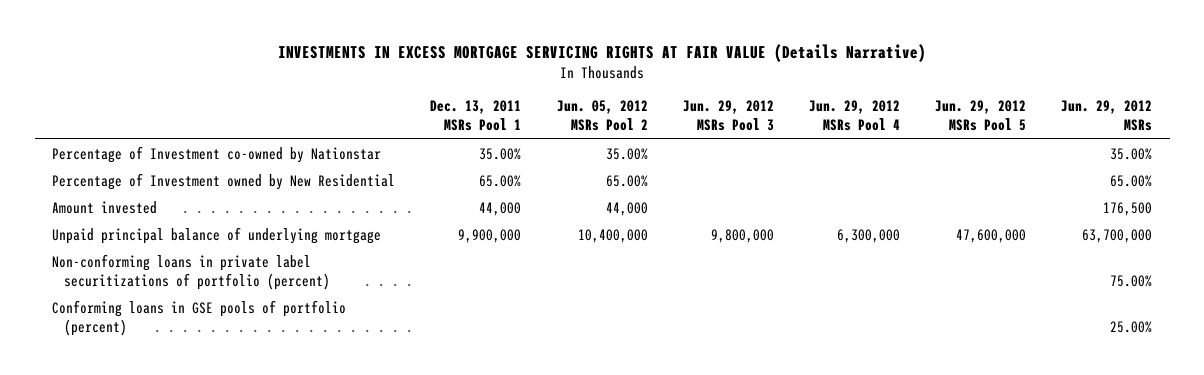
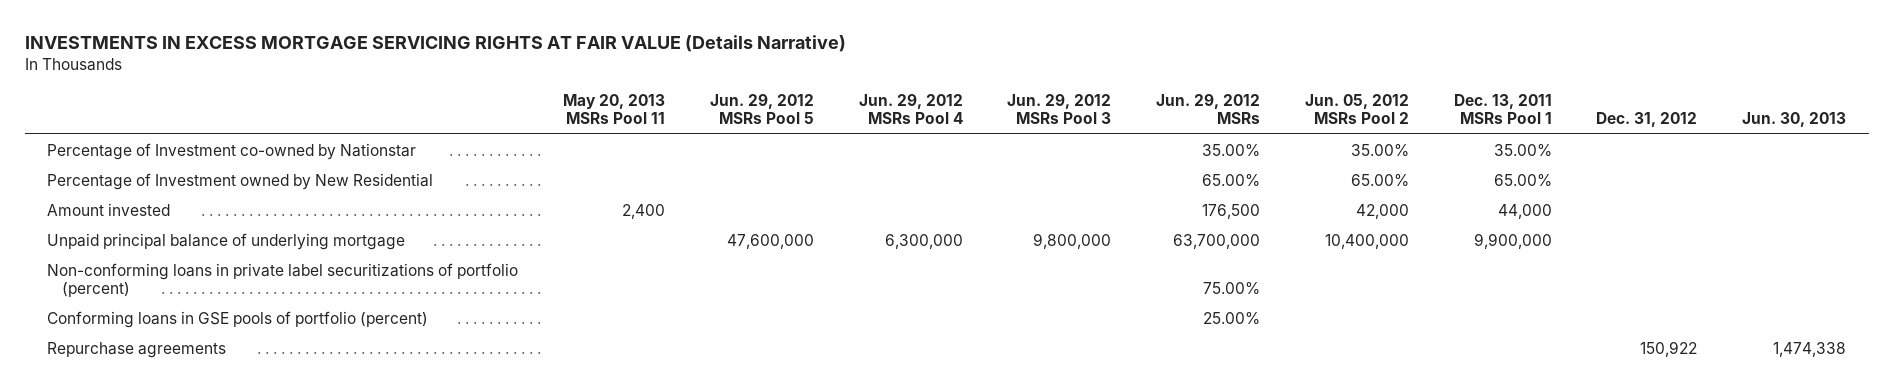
none -> [562,94,665,125] May 20, 2013 MSRs Pool 11
none -> [1596,112,1698,128] Dec. 31, 2012
none -> [1742,112,1847,128] Jun. 30, 2013
[605,201,648,216] 44,000 -> [1355,203,1409,219] 42,000
none -> [47,341,227,358] Repurchase agreements

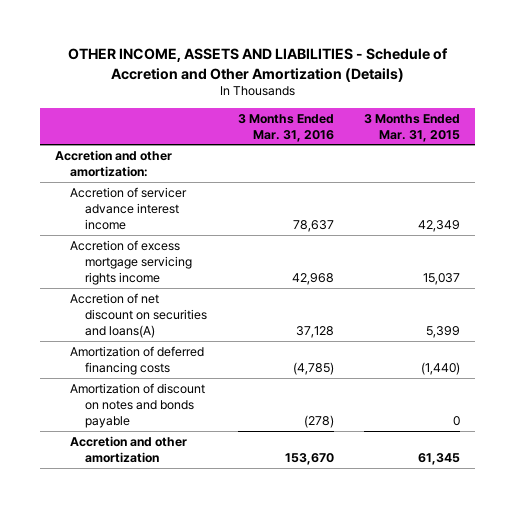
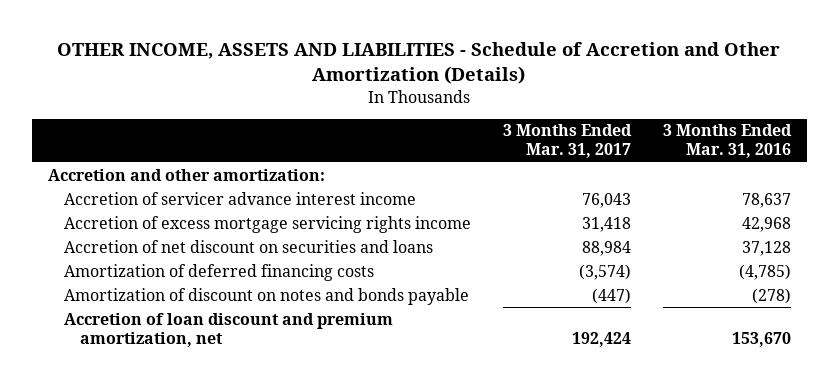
[364,113,461,142] 3 Months Ended Mar. 31, 2015 -> none
none -> [502,124,632,159] 3 Months Ended Mar. 31, 2017
[70,292,208,338] Accretion of net discount on securities and loans(A) -> [63,239,433,253] Accretion of net discount on securities and loans
[70,435,188,463] Accretion and other amortization -> [63,312,393,347] Accretion of loan discount and premium amortization, net

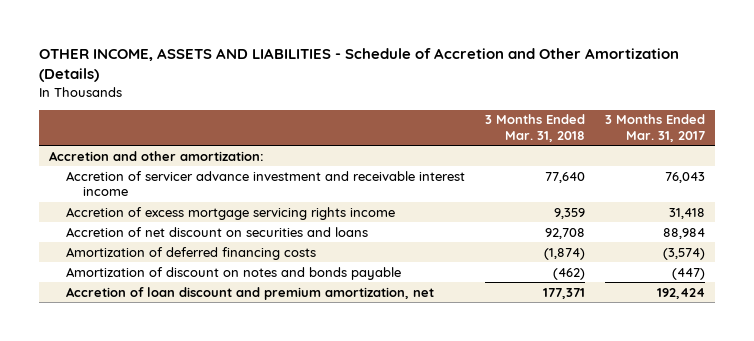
[662,124,792,159] 3 Months Ended Mar. 31, 2016 -> none
none -> [485,114,586,142] 3 Months Ended Mar. 31, 2018
[63,191,416,205] Accretion of servicer advance interest income -> [66,170,466,197] Accretion of servicer advance investment and receivable interest income

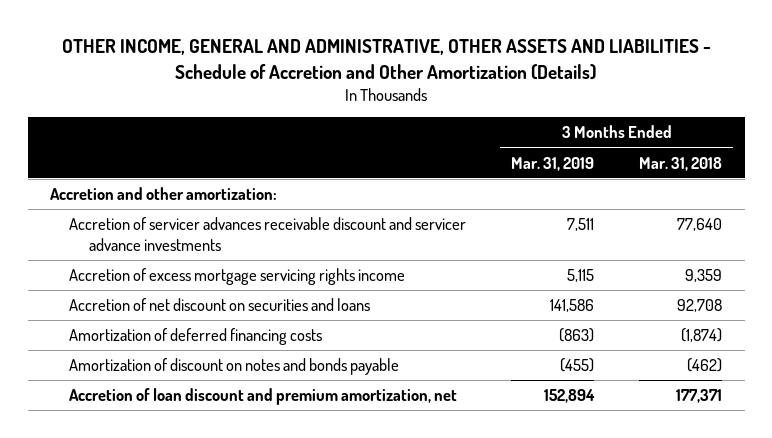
[39,48,680,83] OTHER INCOME, ASSETS AND LIABILITIES - Schedule of Accretion and Other Amortization (Details) -> [62,39,712,80] OTHER INCOME, GENERAL AND ADMINISTRATIVE, OTHER ASSETS AND LIABILITIES - Schedule of Accretion and Other Amortization (Details)
[604,114,705,142] 3 Months Ended Mar. 31, 2017 -> none
none -> [511,156,595,171] Mar. 31, 2019
[66,170,466,197] Accretion of servicer advance investment and receivable interest income -> [69,217,467,252] Accretion of servicer advances receivable discount and servicer advance investments

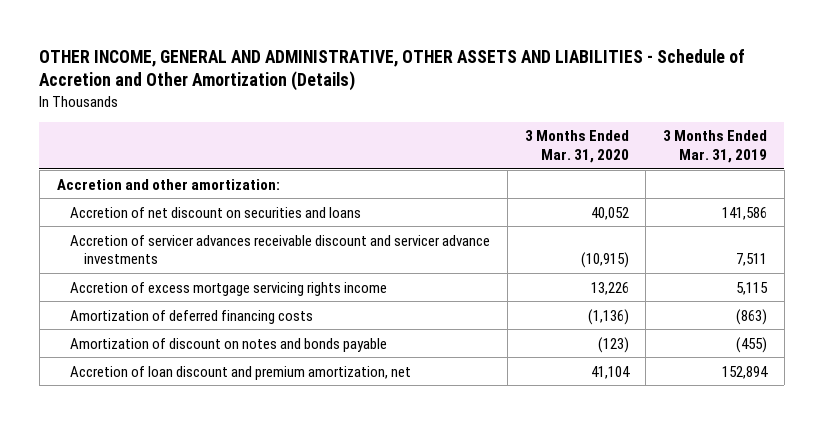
[639,156,723,171] Mar. 31, 2018 -> none
none -> [524,130,629,164] 3 Months Ended Mar. 31, 2020
[69,298,371,312] Accretion of net discount on securities and loans -> [70,206,362,218] Accretion of net discount on securities and loans

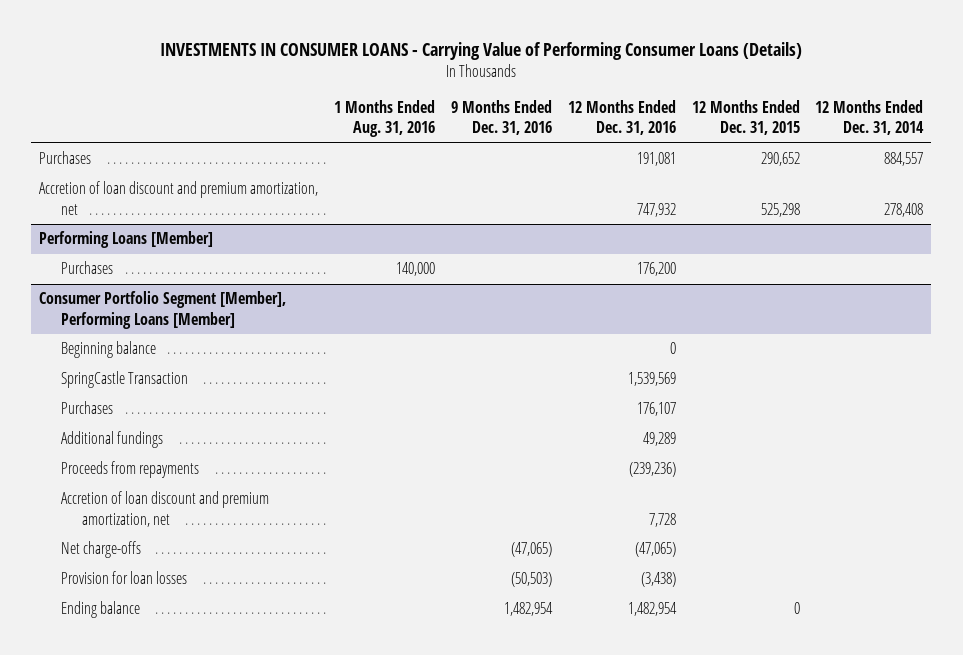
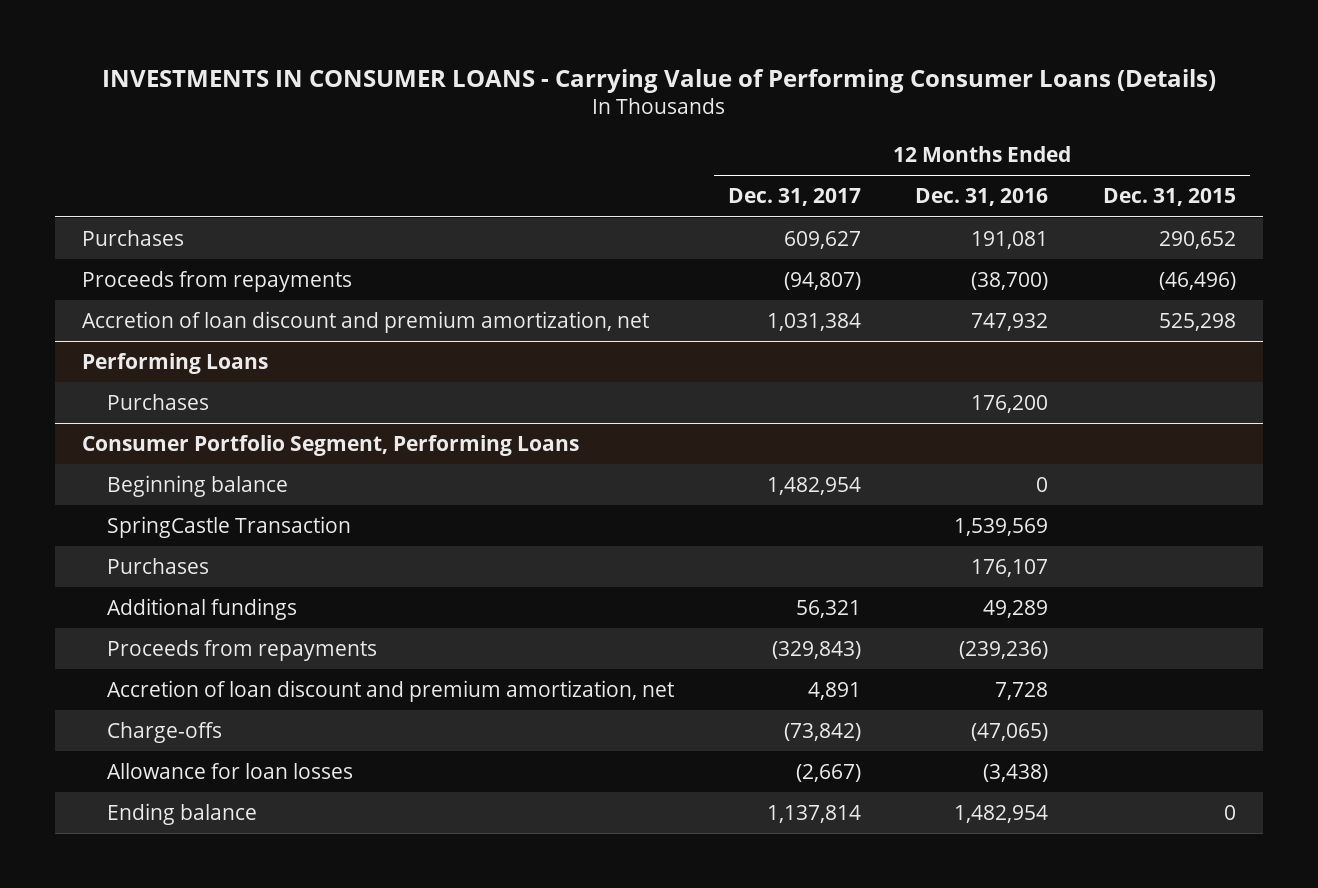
[334,100,436,138] 1 Months Ended Aug. 31, 2016 -> none
[450,100,552,136] 9 Months Ended Dec. 31, 2016 -> none
[815,100,925,136] 12 Months Ended Dec. 31, 2014 -> none
none -> [727,188,861,207] Dec. 31, 2017
none -> [82,270,353,292] Proceeds from repayments
[39,231,214,249] Performing Loans [Member] -> [82,352,269,374] Performing Loans
[39,291,287,329] Consumer Portfolio Segment [Member], Performing Loans [Member] -> [82,434,580,456] Consumer Portfolio Segment, Performing Loans
[60,541,141,559] Net charge-offs -> [106,721,222,743] Charge-offs
[60,571,187,585] Provision for loan losses -> [106,762,353,779] Allowance for loan losses

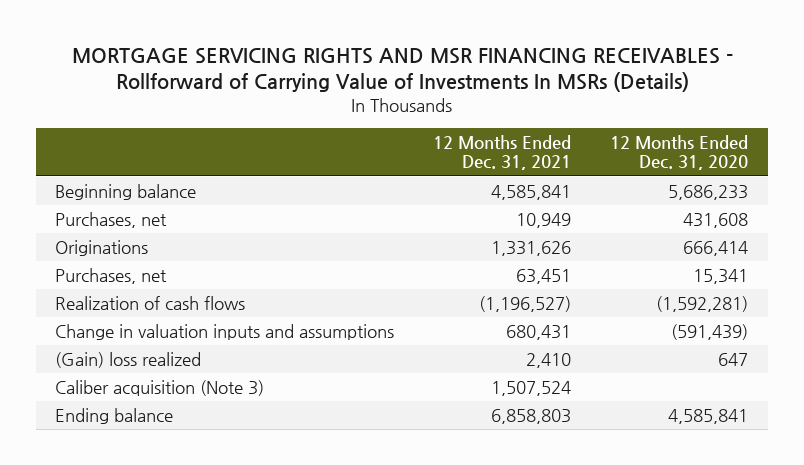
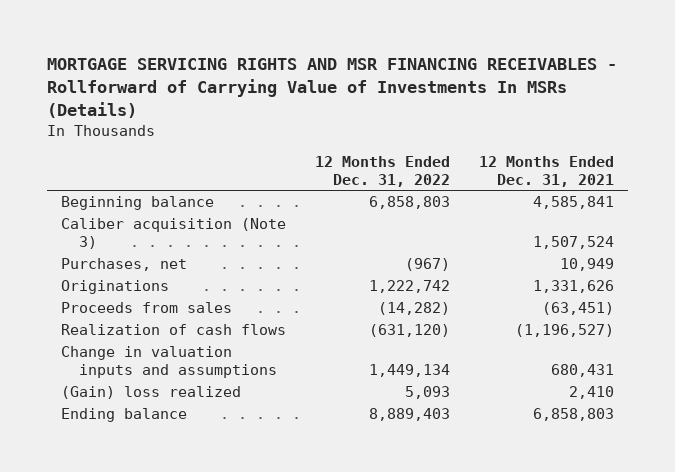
[610,134,749,171] 12 Months Ended Dec. 31, 2020 -> none
none -> [315,155,451,187] 12 Months Ended Dec. 31, 2022
[55,380,265,397] Caliber acquisition (Note 3) -> [61,218,287,250] Caliber acquisition (Note 3)
[55,268,168,285] Purchases, net -> none
none -> [61,302,233,314] Proceeds from sales

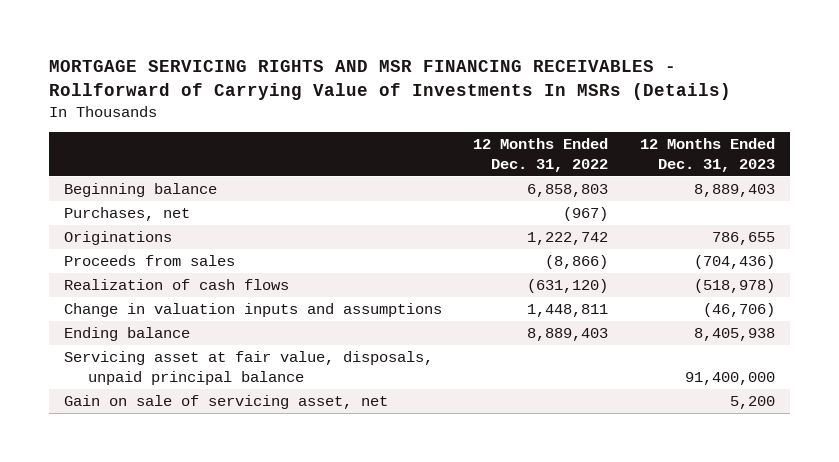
[478,155,614,187] 12 Months Ended Dec. 31, 2021 -> none
none -> [639,138,775,172] 12 Months Ended Dec. 31, 2023
[61,218,287,250] Caliber acquisition (Note 3) -> none
[378,302,451,316] (14,282) -> [545,255,609,270] (8,866)
[61,386,242,400] (Gain) loss realized -> none
[369,364,451,378] 1,449,134 -> [527,304,609,318] 1,448,811
none -> [64,351,434,385] Servicing asset at fair value, disposals, unpaid principal balance
none -> [64,395,389,410] Gain on sale of servicing asset, net

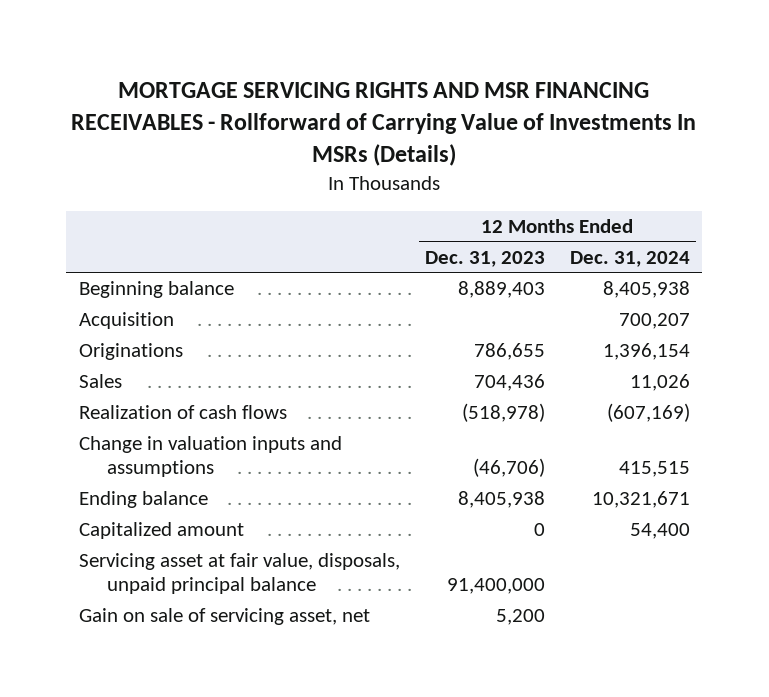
[473,138,609,172] 12 Months Ended Dec. 31, 2022 -> none
none -> [569,250,690,267] Dec. 31, 2024
[64,207,191,222] Purchases, net -> none
none -> [78,312,174,330] Acquisition
[64,255,236,267] Proceeds from sales -> [78,374,122,389] Sales
[693,255,775,270] (704,436) -> [473,374,545,392] 704,436
none -> [78,522,244,540] Capitalized amount

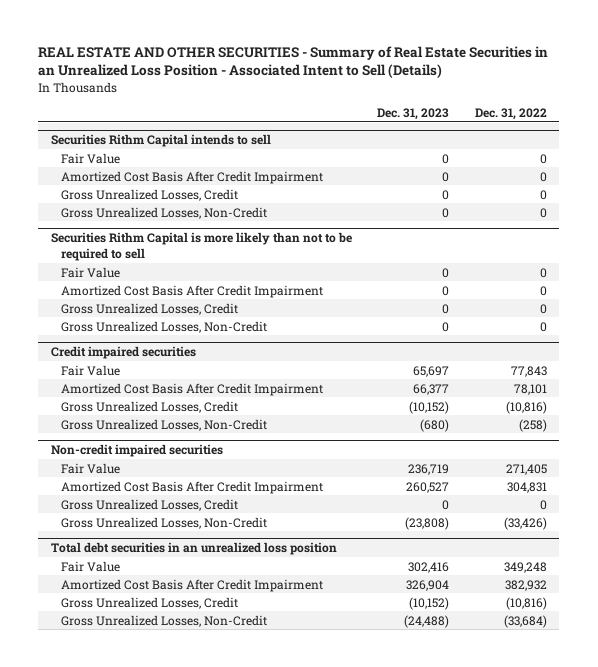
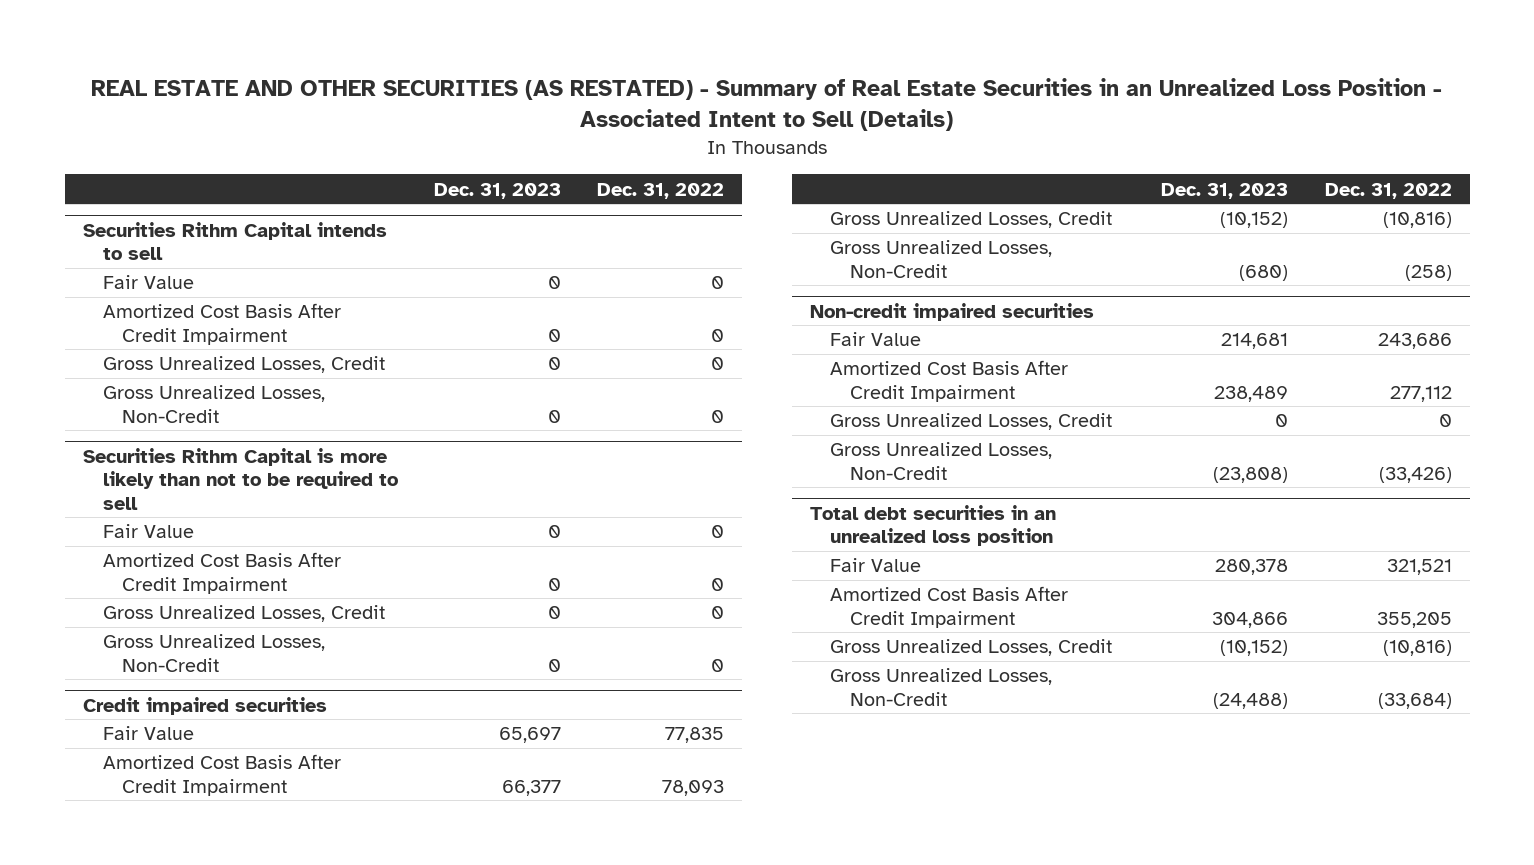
[38,45,549,79] REAL ESTATE AND OTHER SECURITIES - Summary of Real Estate Securities in an Unrealized Loss Position - Associated Intent to Sell (Details) -> [91,77,1443,132] REAL ESTATE AND OTHER SECURITIES (AS RESTATED) - Summary of Real Estate Securities in an Unrealized Loss Position - Associated Intent to Sell (Details)
[510,365,547,377] 77,843 -> [664,727,724,744] 77,835
[513,383,547,395] 78,101 -> [661,779,724,796] 78,093
[408,463,450,475] 236,719 -> [1221,333,1289,350] 214,681
[505,463,547,475] 271,405 -> [1377,333,1452,350] 243,686
[406,481,450,493] 260,527 -> [1214,385,1289,402] 238,489
[506,481,547,493] 304,831 -> [1389,385,1452,402] 277,112
[408,561,450,573] 302,416 -> [1215,559,1289,576] 280,378
[503,561,547,573] 349,248 -> [1386,559,1452,576] 321,521
[406,579,450,591] 326,904 -> [1212,611,1289,628] 304,866
[504,579,547,591] 382,932 -> [1376,611,1452,628] 355,205

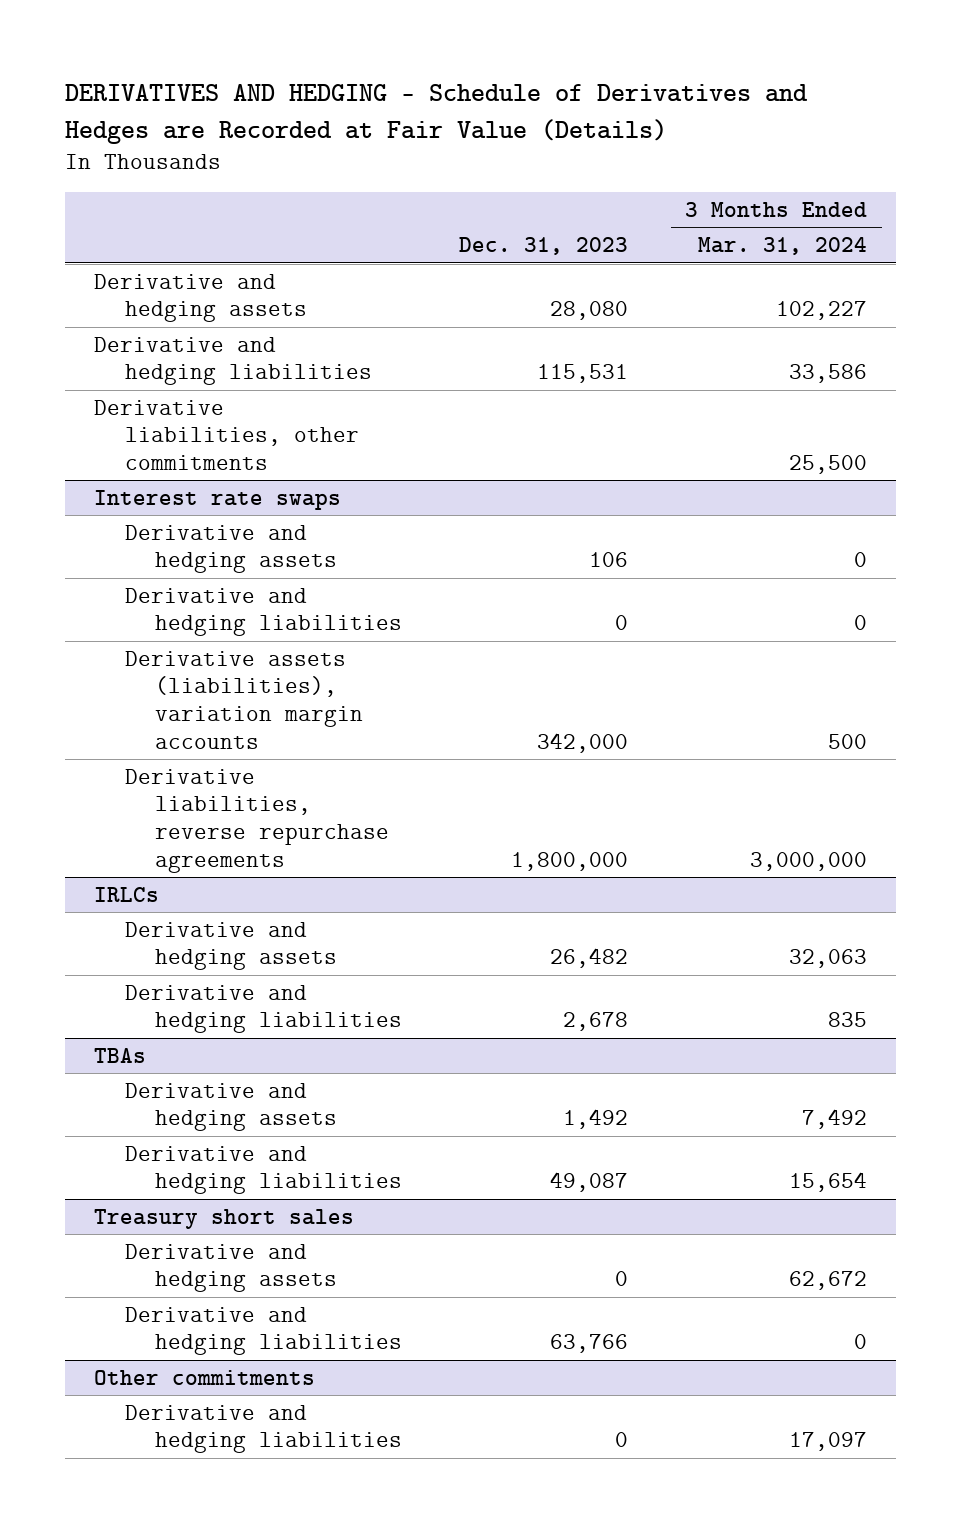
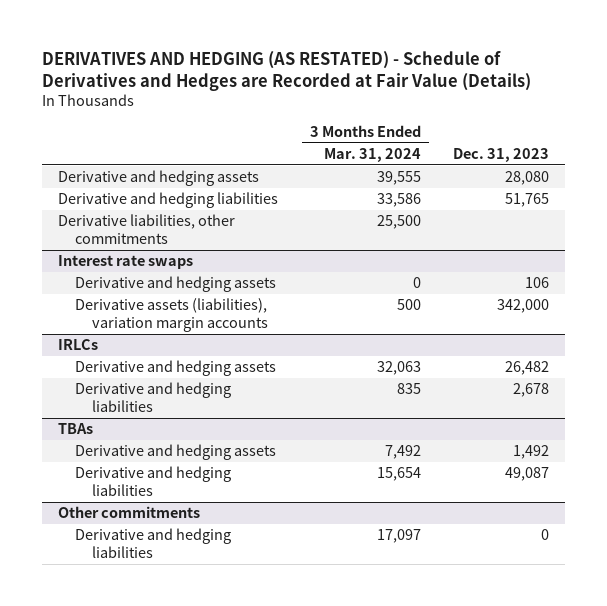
[65,84,809,144] DERIVATIVES AND HEDGING - Schedule of Derivatives and Hedges are Recorded at Fair Value (Details) -> [42,50,532,91] DERIVATIVES AND HEDGING (AS RESTATED) - Schedule of Derivatives and Hedges are Recorded at Fair Value (Details)
[776,301,868,321] 102,227 -> [377,171,422,186] 39,555
[537,364,629,384] 115,531 -> [505,193,550,208] 51,765
[124,587,403,637] Derivative and hedging liabilities -> none
[124,768,390,873] Derivative liabilities, reverse repurchase agreements -> none
[93,1208,354,1229] Treasury short sales -> none
[124,1243,338,1293] Derivative and hedging assets -> none
[124,1306,403,1356] Derivative and hedging liabilities -> none

